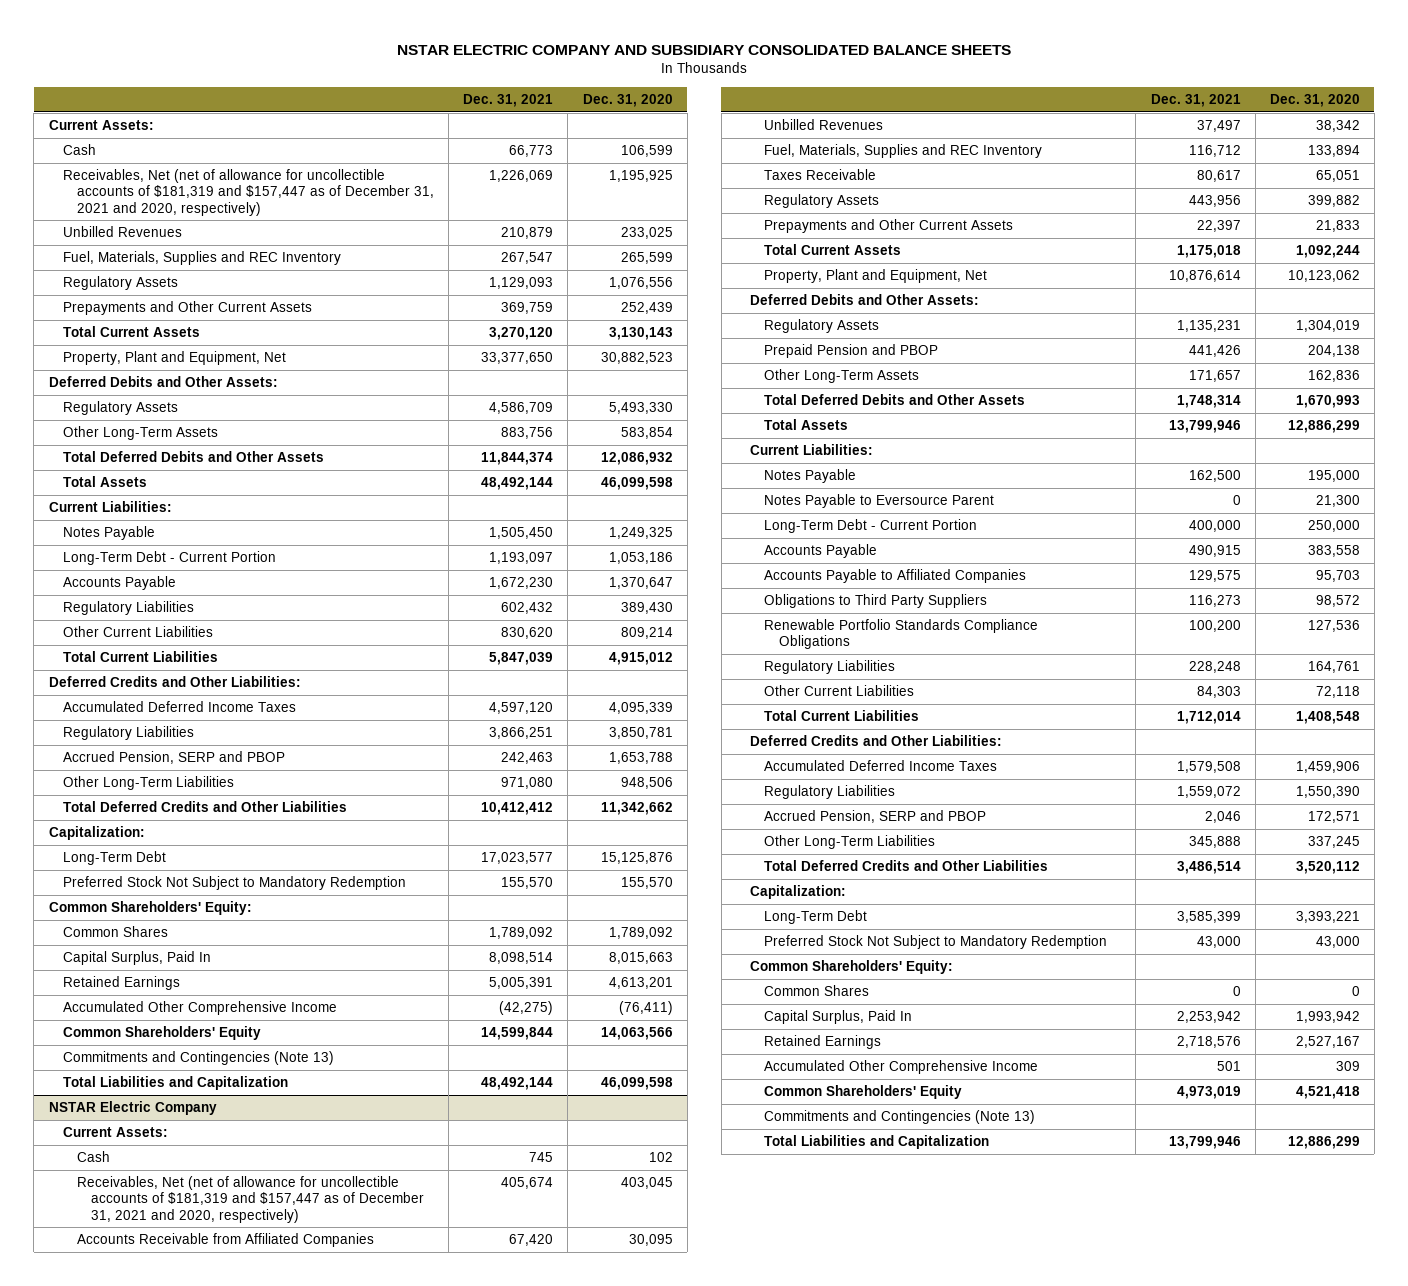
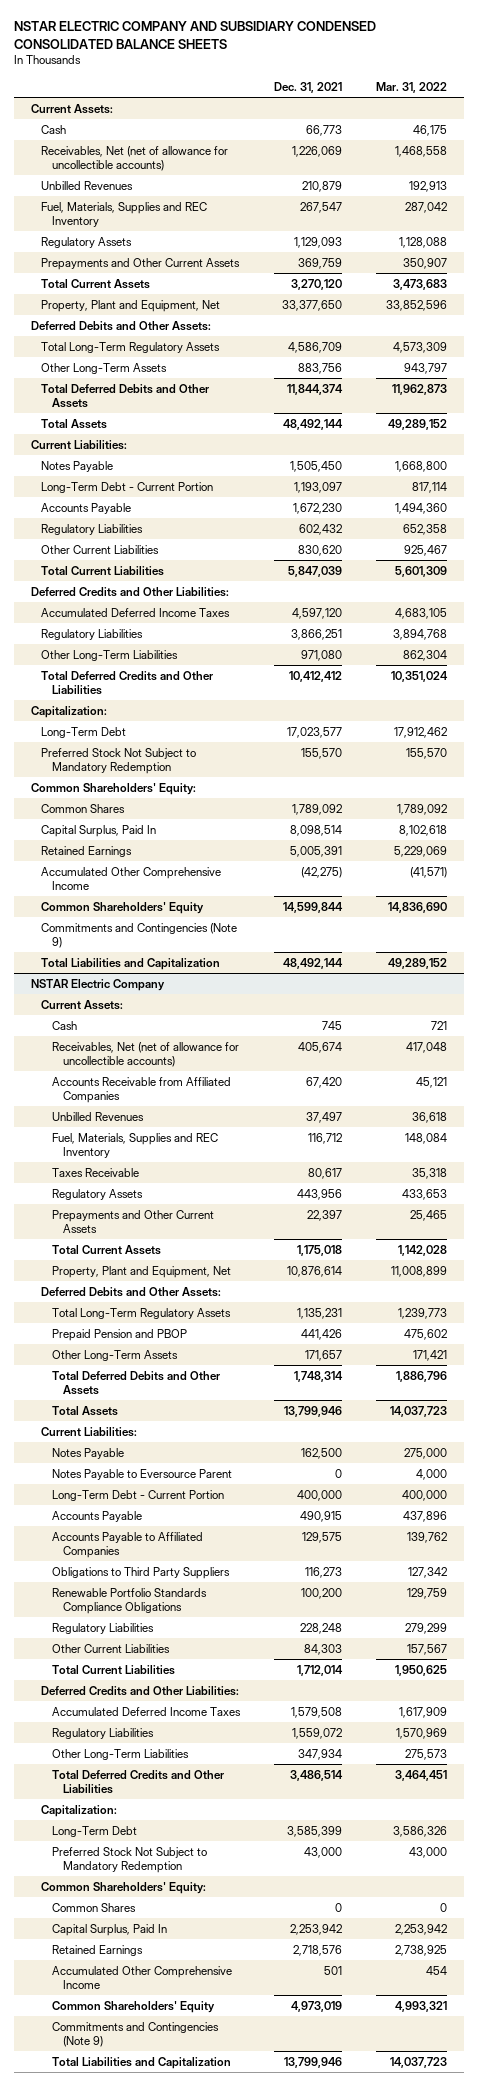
[397,45,1012,56] NSTAR ELECTRIC COMPANY AND SUBSIDIARY CONSOLIDATED BALANCE SHEETS -> [13,21,376,49] NSTAR ELECTRIC COMPANY AND SUBSIDIARY CONDENSED CONSOLIDATED BALANCE SHEETS
[582,94,673,108] Dec. 31, 2020 -> none
none -> [376,81,448,93] Mar. 31, 2022
[62,169,435,216] Receivables, Net (net of allowance for uncollectible accounts of $181,319 and $157,447 as of December 31, 2021 and 2020, respectively) -> [41,145,229,171] Receivables, Net (net of allowance for uncollectible accounts)
[62,401,178,416] Regulatory Assets -> [41,341,221,353] Total Long-Term Regulatory Assets
[62,751,285,765] Accrued Pension, SERP and PBOP -> none
[62,1051,334,1066] Commitments and Contingencies (Note 13) -> [41,922,238,948] Commitments and Contingencies (Note 9)
[77,1176,425,1223] Receivables, Net (net of allowance for uncollectible accounts of $181,319 and $157,447 as of December 31, 2021 and 2020, respectively) -> [52,1041,240,1067] Receivables, Net (net of allowance for uncollectible accounts)
[764,319,880,334] Regulatory Assets -> [52,1307,232,1319] Total Long-Term Regulatory Assets
[764,810,987,824] Accrued Pension, SERP and PBOP -> none
[1188,836,1241,849] 345,888 -> [298,1748,343,1760] 347,934
[764,1110,1036,1125] Commitments and Contingencies (Note 13) -> [52,2021,220,2047] Commitments and Contingencies (Note 9)

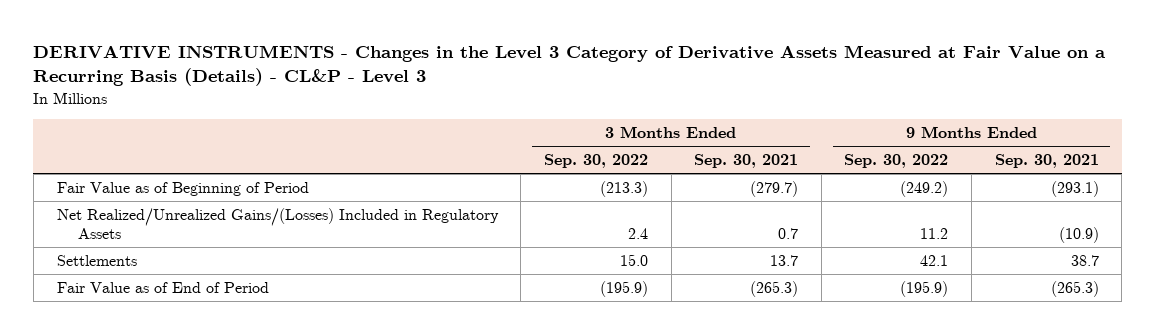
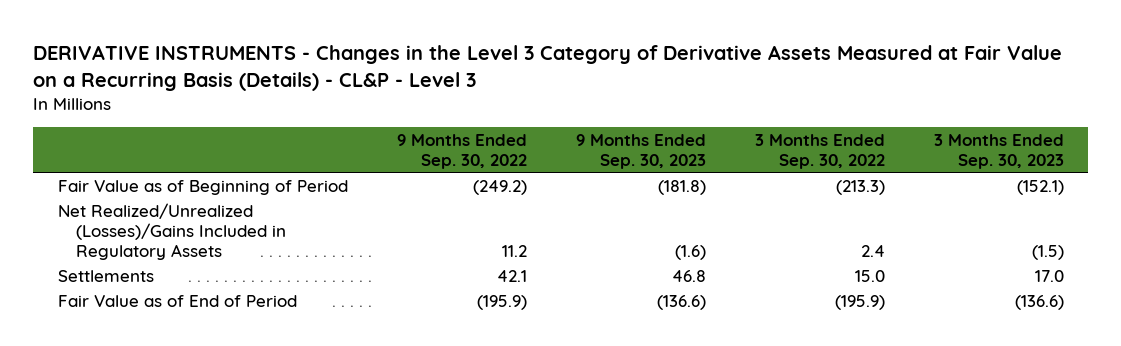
[694,154,799,169] Sep. 30, 2021 -> none
[994,154,1099,169] Sep. 30, 2021 -> none
none -> [575,133,706,169] 9 Months Ended Sep. 30, 2023
none -> [933,133,1064,169] 3 Months Ended Sep. 30, 2023
[56,207,499,239] Net Realized/Unrealized Gains/(Losses) Included in Regulatory Assets -> [57,202,287,260] Net Realized/Unrealized (Losses)/Gains Included in Regulatory Assets

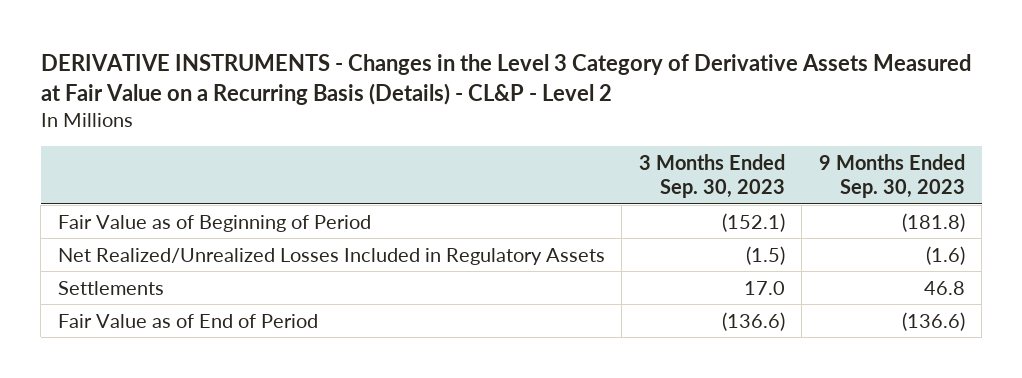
[33,44,1063,91] DERIVATIVE INSTRUMENTS - Changes in the Level 3 Category of Derivative Assets Measured at Fair Value on a Recurring Basis (Details) - CL&P - Level 3 -> [40,53,971,105] DERIVATIVE INSTRUMENTS - Changes in the Level 3 Category of Derivative Assets Measured at Fair Value on a Recurring Basis (Details) - CL&P - Level 2
[396,133,527,169] 9 Months Ended Sep. 30, 2022 -> none
[754,133,885,169] 3 Months Ended Sep. 30, 2022 -> none
[57,202,287,260] Net Realized/Unrealized (Losses)/Gains Included in Regulatory Assets -> [57,247,605,265] Net Realized/Unrealized Losses Included in Regulatory Assets

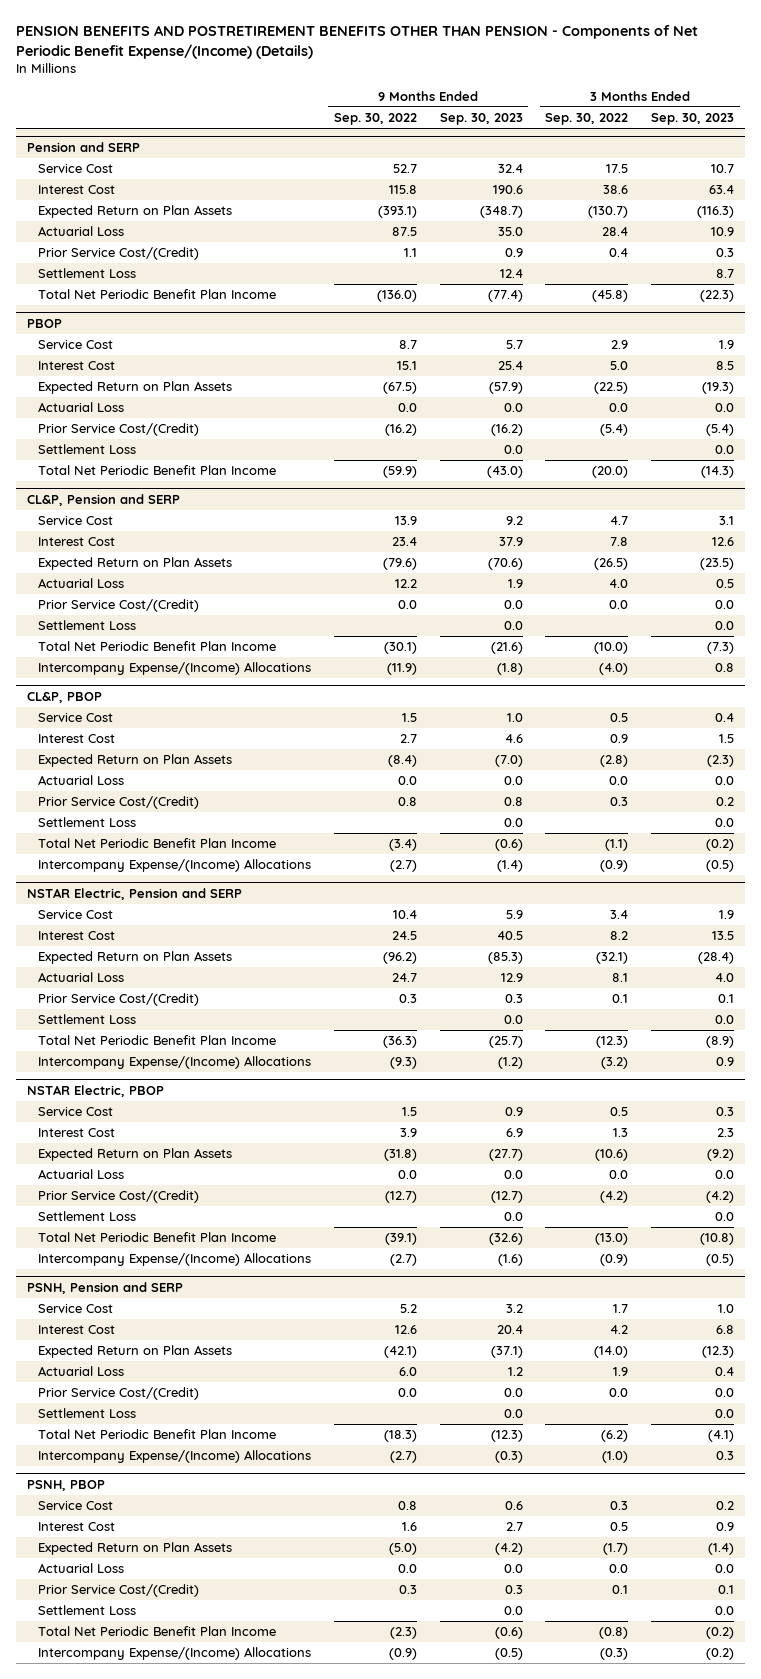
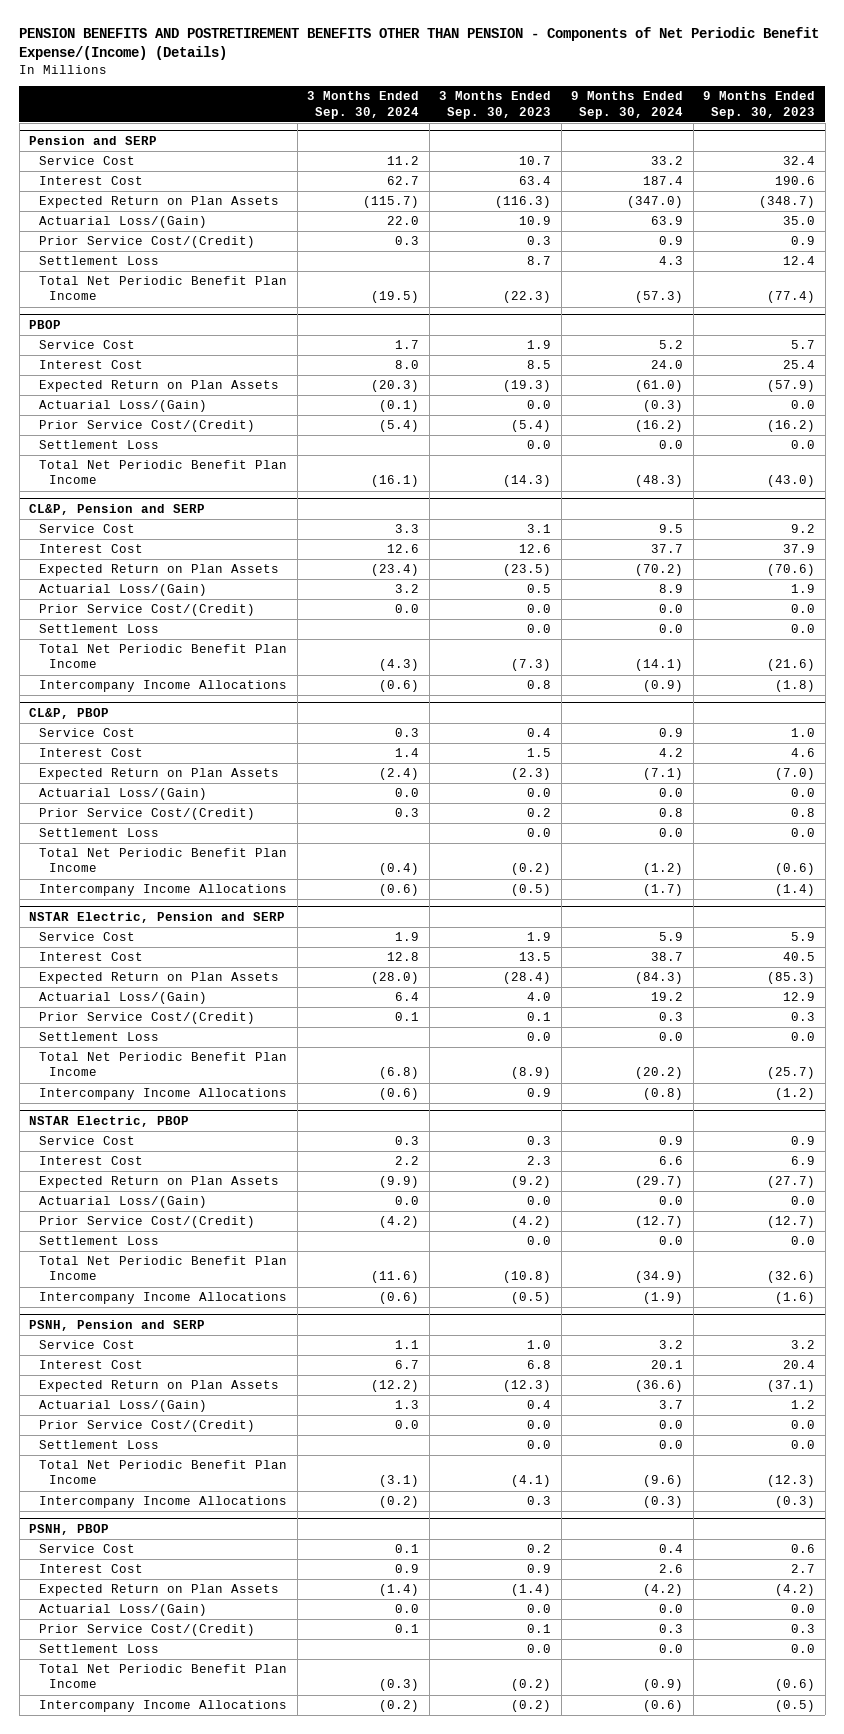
[334,113,418,126] Sep. 30, 2022 -> none
[545,113,629,126] Sep. 30, 2022 -> none
none -> [307,91,420,119] 3 Months Ended Sep. 30, 2024
none -> [571,91,684,119] 9 Months Ended Sep. 30, 2024
[38,226,125,237] Actuarial Loss -> [39,216,208,229] Actuarial Loss/(Gain)
[38,402,125,413] Actuarial Loss -> [39,400,208,413] Actuarial Loss/(Gain)
[38,578,125,589] Actuarial Loss -> [39,584,208,597] Actuarial Loss/(Gain)
[38,662,312,676] Intercompany Expense/(Income) Allocations -> [39,680,288,693] Intercompany Income Allocations
[38,775,125,786] Actuarial Loss -> [39,788,208,801] Actuarial Loss/(Gain)
[38,859,312,873] Intercompany Expense/(Income) Allocations -> [39,884,288,897] Intercompany Income Allocations
[38,972,125,983] Actuarial Loss -> [39,992,208,1005] Actuarial Loss/(Gain)
[38,1056,312,1070] Intercompany Expense/(Income) Allocations -> [39,1088,288,1101] Intercompany Income Allocations
[38,1169,125,1180] Actuarial Loss -> [39,1196,208,1209] Actuarial Loss/(Gain)
[38,1253,312,1267] Intercompany Expense/(Income) Allocations -> [39,1292,288,1305] Intercompany Income Allocations
[38,1366,125,1377] Actuarial Loss -> [39,1400,208,1413] Actuarial Loss/(Gain)
[38,1450,312,1464] Intercompany Expense/(Income) Allocations -> [39,1496,288,1509] Intercompany Income Allocations
[38,1563,125,1574] Actuarial Loss -> [39,1604,208,1617] Actuarial Loss/(Gain)
[38,1647,312,1661] Intercompany Expense/(Income) Allocations -> [39,1700,288,1713] Intercompany Income Allocations

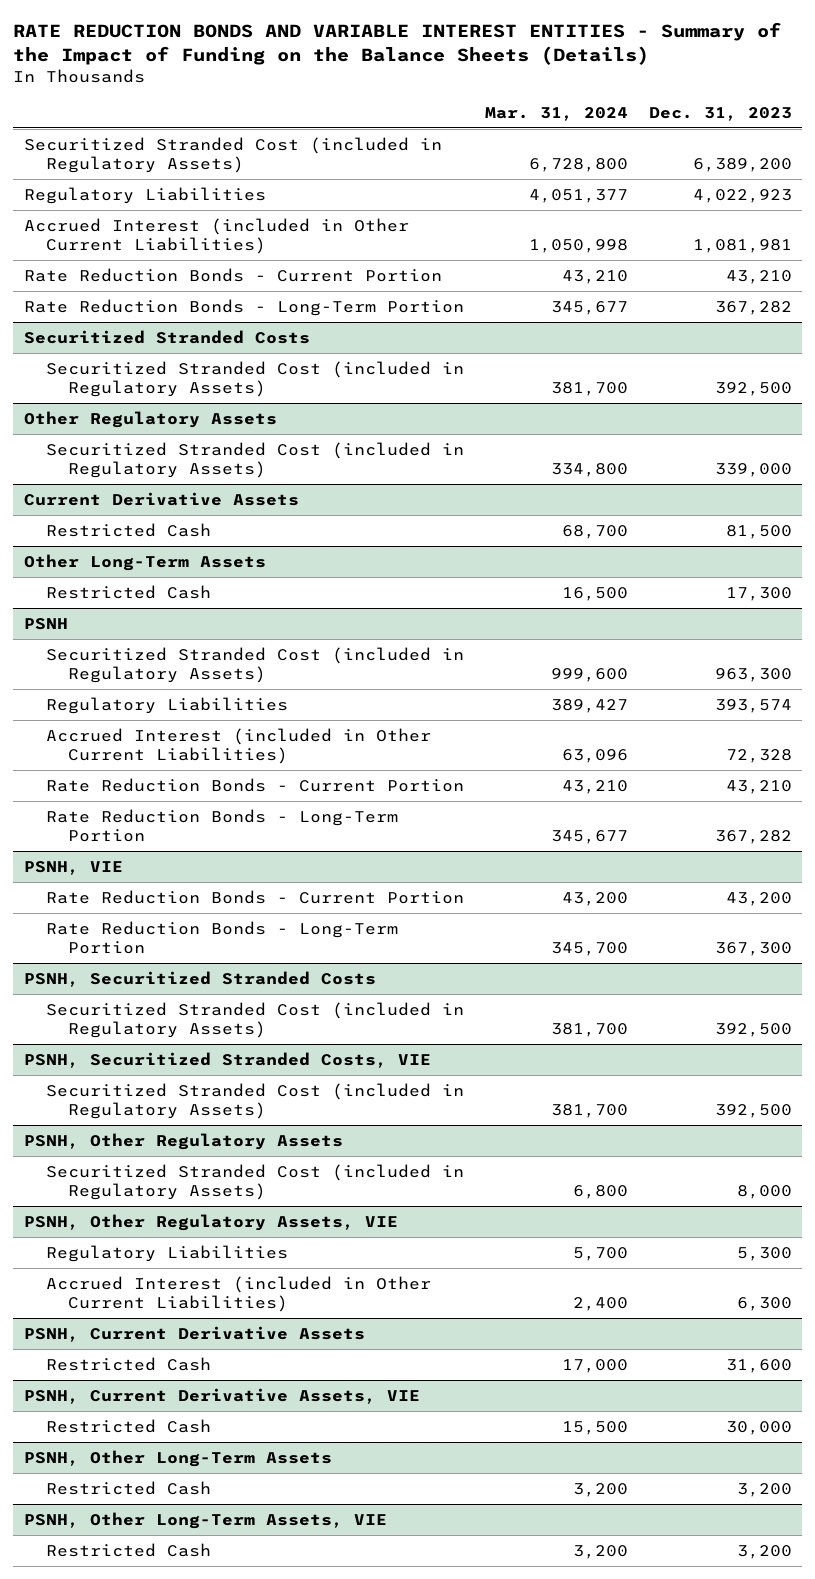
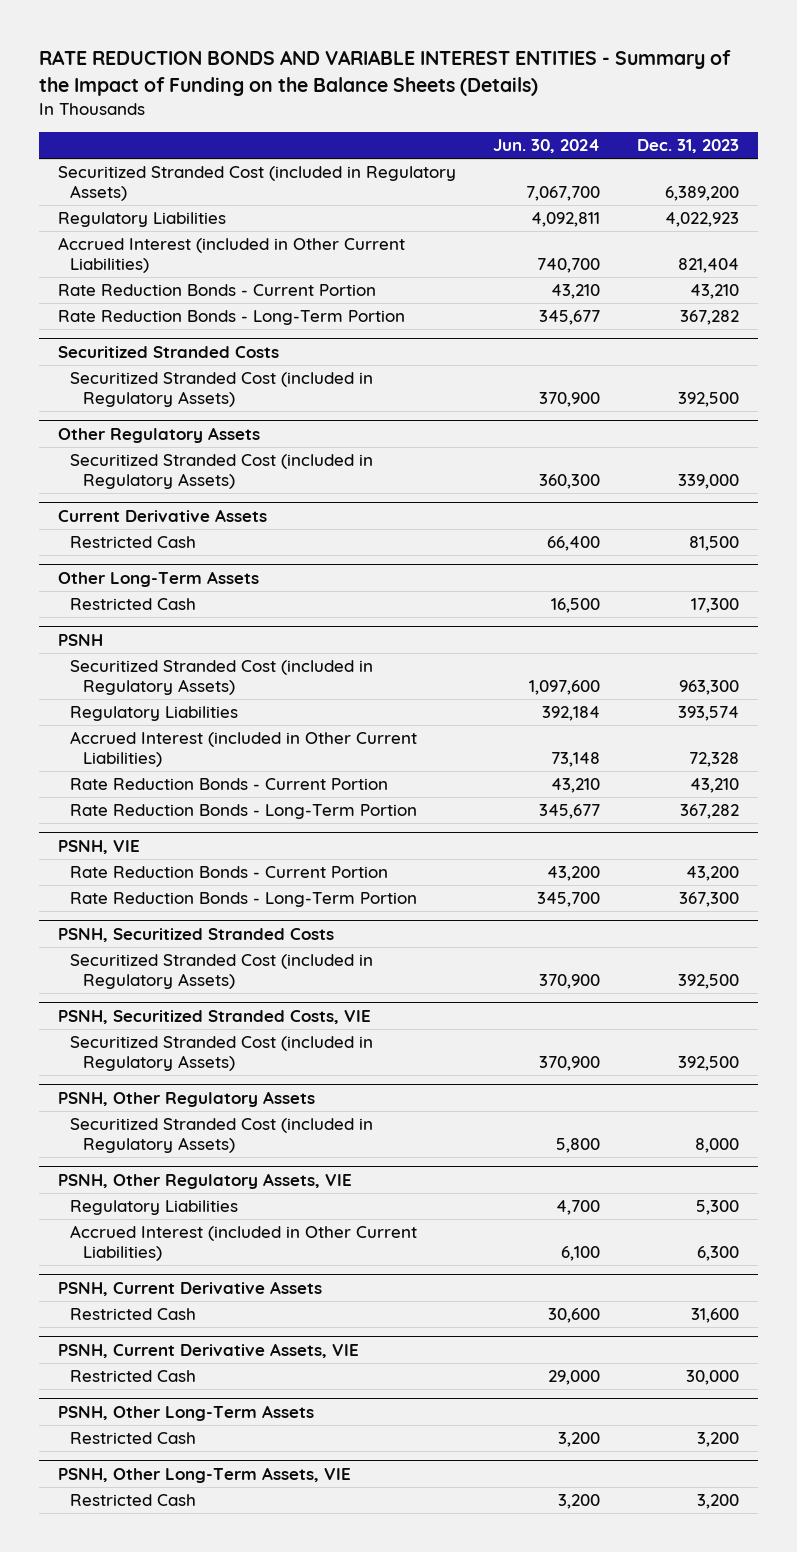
[484,106,628,121] Mar. 31, 2024 -> none
none -> [492,139,600,154] Jun. 30, 2024
[692,239,792,254] 1,081,981 -> [678,257,740,273] 821,404

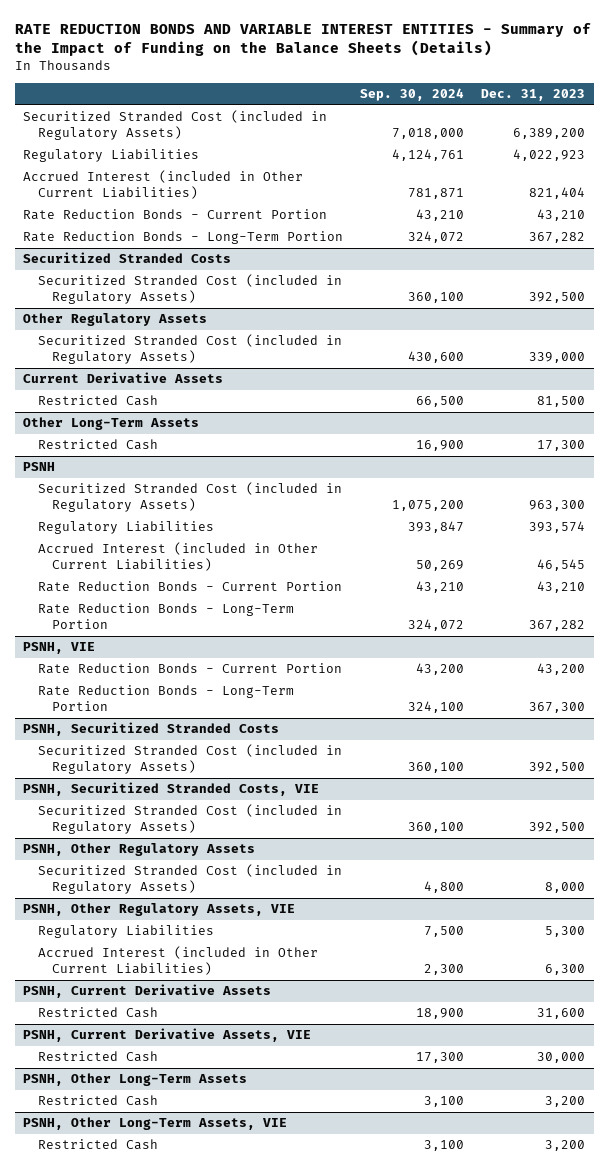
[492,139,600,154] Jun. 30, 2024 -> none
none -> [360,87,465,101] Sep. 30, 2024
[689,751,740,767] 72,328 -> [537,559,586,572] 46,545

